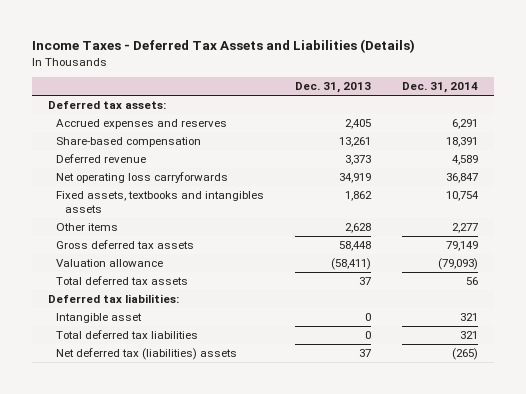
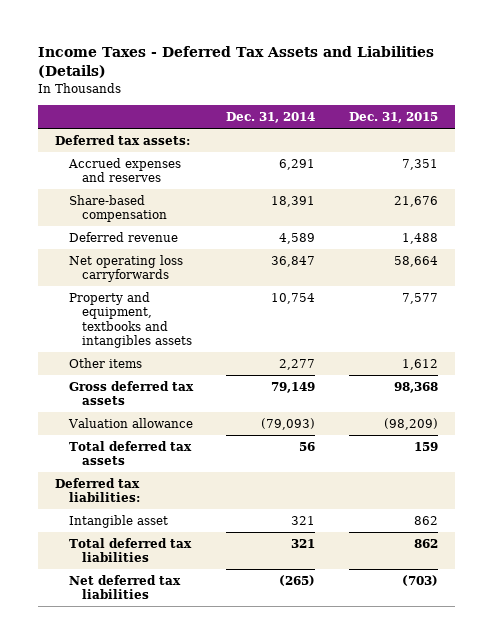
[295,82,372,94] Dec. 31, 2013 -> none
none -> [349,111,439,123] Dec. 31, 2015
[56,191,265,214] Fixed assets, textbooks and intangibles assets -> [68,291,192,348] Property and equipment, textbooks and intangibles assets
[56,348,238,361] Net deferred tax (liabilities) assets -> [68,574,181,600] Net deferred tax liabilities

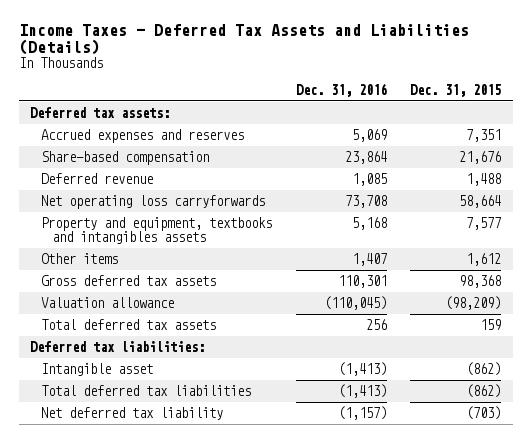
[226,111,316,123] Dec. 31, 2014 -> none
none -> [295,83,387,98] Dec. 31, 2016
[414,515,439,525] 862 -> [466,361,502,376] (862)
[414,538,439,548] 862 -> [466,383,502,398] (862)
[68,574,181,600] Net deferred tax liabilities -> [41,406,224,420] Net deferred tax liability

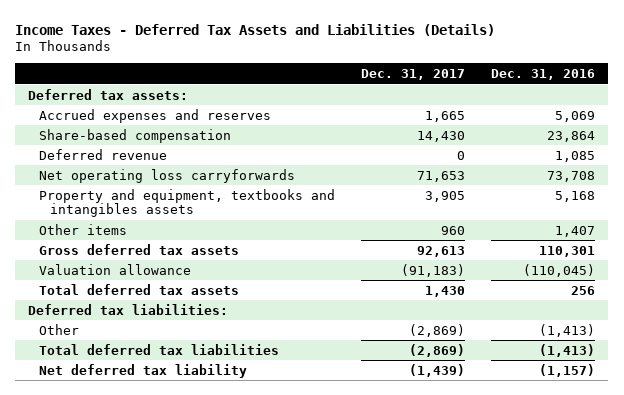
[410,84,502,98] Dec. 31, 2015 -> none
none -> [361,69,466,81] Dec. 31, 2017
[41,362,154,376] Intangible asset -> [39,323,80,335] Other

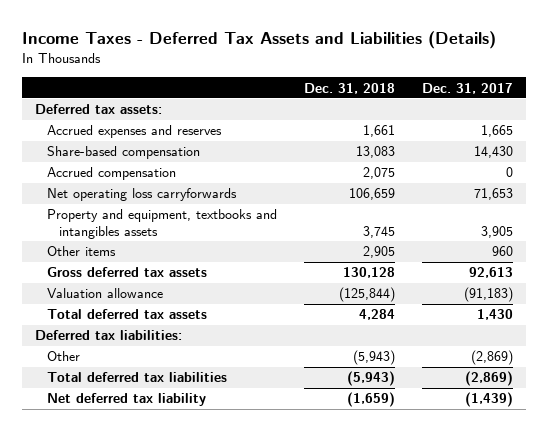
[491,69,596,81] Dec. 31, 2016 -> none
none -> [303,82,395,94] Dec. 31, 2018
[39,148,168,160] Deferred revenue -> [47,167,177,181] Accrued compensation

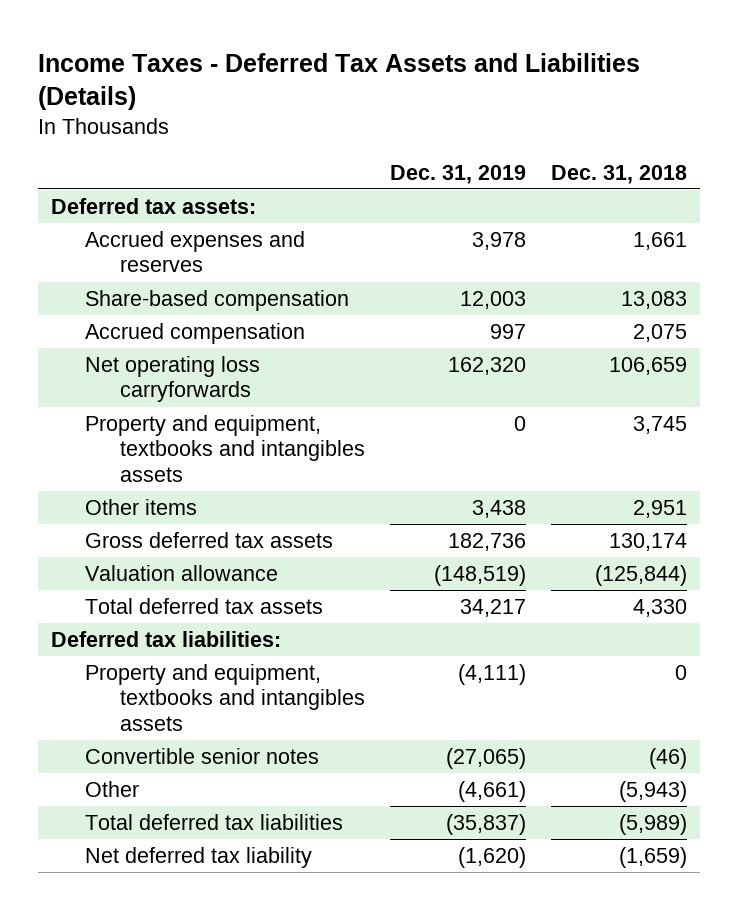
[421,82,513,94] Dec. 31, 2017 -> none
none -> [390,164,527,184] Dec. 31, 2019
[362,246,395,259] 2,905 -> [633,500,688,519] 2,951
[342,267,395,279] 130,128 -> [609,533,688,552] 130,174
[358,309,395,321] 4,284 -> [633,599,688,618] 4,330
none -> [85,664,365,731] Property and equipment, textbooks and intangibles assets
none -> [85,748,320,765] Convertible senior notes
[346,371,395,387] (5,943) -> [619,814,688,836] (5,989)

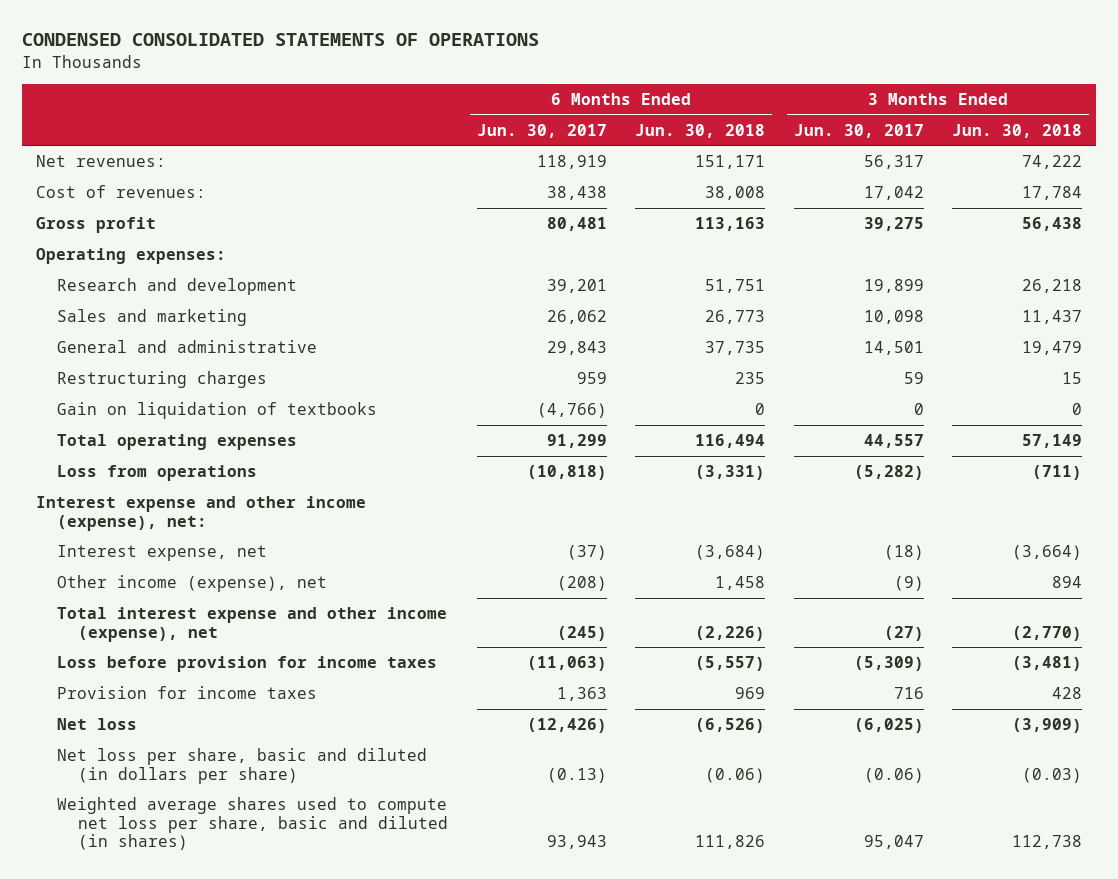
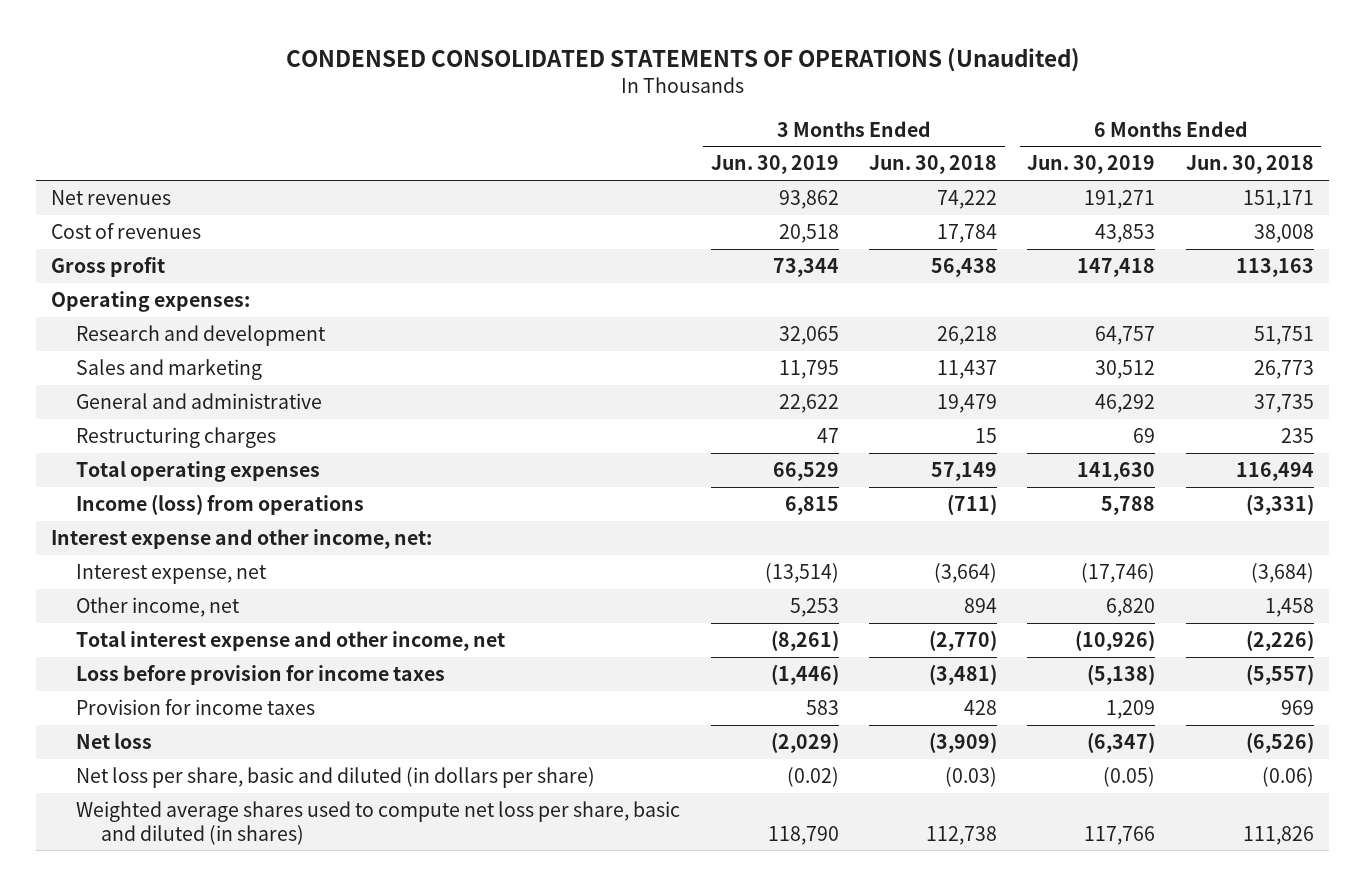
[21,33,539,47] CONDENSED CONSOLIDATED STATEMENTS OF OPERATIONS -> [285,47,1080,72] CONDENSED CONSOLIDATED STATEMENTS OF OPERATIONS (Unaudited)
[476,123,607,138] Jun. 30, 2017 -> none
[793,123,924,138] Jun. 30, 2017 -> none
none -> [710,155,839,175] Jun. 30, 2019
none -> [1027,155,1156,175] Jun. 30, 2019
[35,155,166,168] Net revenues: -> [51,190,172,206] Net revenues
[35,185,206,199] Cost of revenues: -> [51,223,202,240] Cost of revenues
[57,402,378,420] Gain on liquidation of textbooks -> none
[57,465,258,482] Loss from operations -> [76,494,365,516] Income (loss) from operations
[35,496,366,531] Interest expense and other income (expense), net: -> [51,529,433,550] Interest expense and other income, net:
[57,575,328,593] Other income (expense), net -> [76,597,241,618] Other income, net
[57,607,448,642] Total interest expense and other income (expense), net -> [76,631,506,652] Total interest expense and other income, net

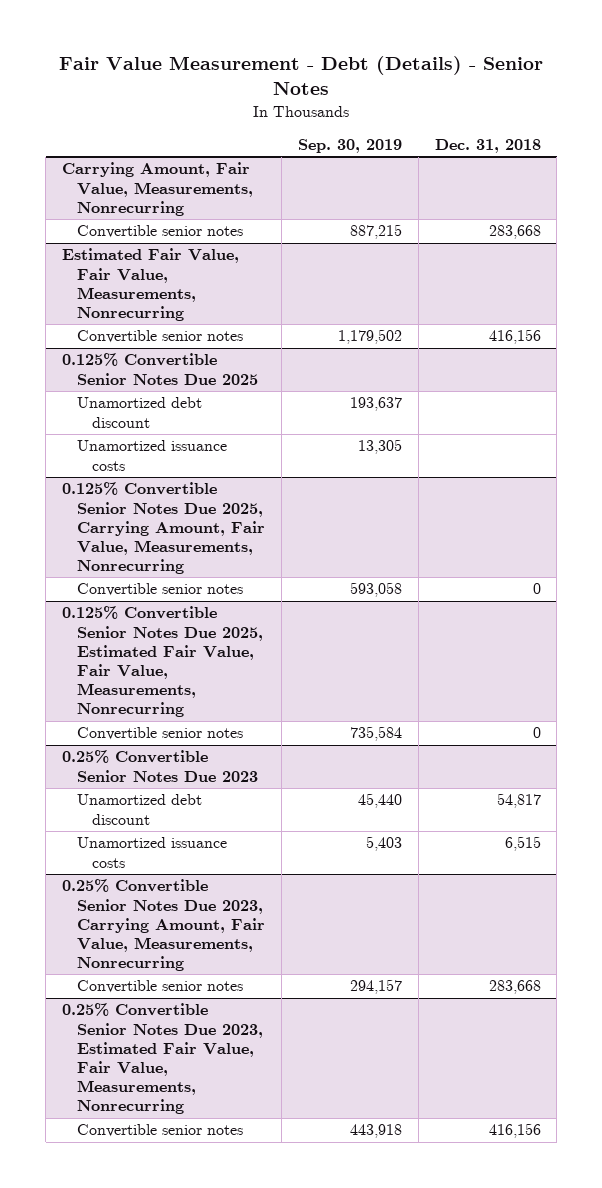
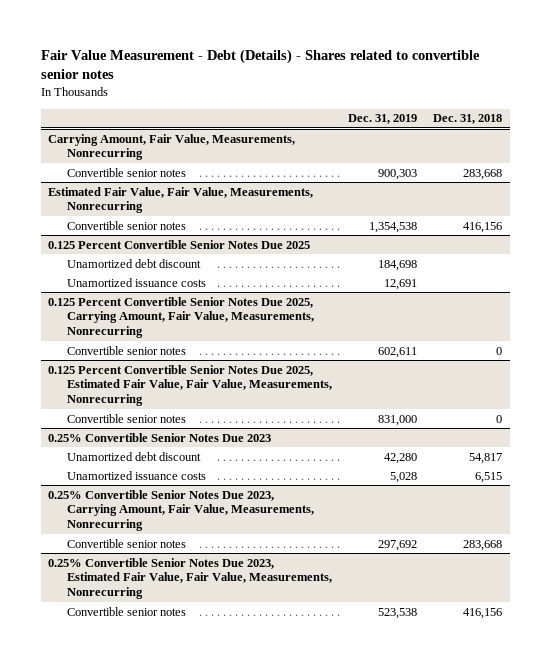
[59,56,544,96] Fair Value Measurement - Debt (Details) - Senior Notes -> [40,48,480,80] Fair Value Measurement - Debt (Details) - Shares related to convertible senior notes
[297,139,402,154] Sep. 30, 2019 -> none
none -> [348,114,418,125] Dec. 31, 2019
[61,353,258,385] 0.125% Convertible Senior Notes Due 2025 -> [48,239,311,249] 0.125 Percent Convertible Senior Notes Due 2025
[61,482,265,575] 0.125% Convertible Senior Notes Due 2025, Carrying Amount, Fair Value, Measurements, Nonrecurring -> [48,296,315,339] 0.125 Percent Convertible Senior Notes Due 2025, Carrying Amount, Fair Value, Measurements, Nonrecurring
[61,606,263,718] 0.125% Convertible Senior Notes Due 2025, Estimated Fair Value, Fair Value, Measurements, Nonrecurring -> [48,364,333,407] 0.125 Percent Convertible Senior Notes Due 2025, Estimated Fair Value, Fair Value, Measurements, Nonrecurring

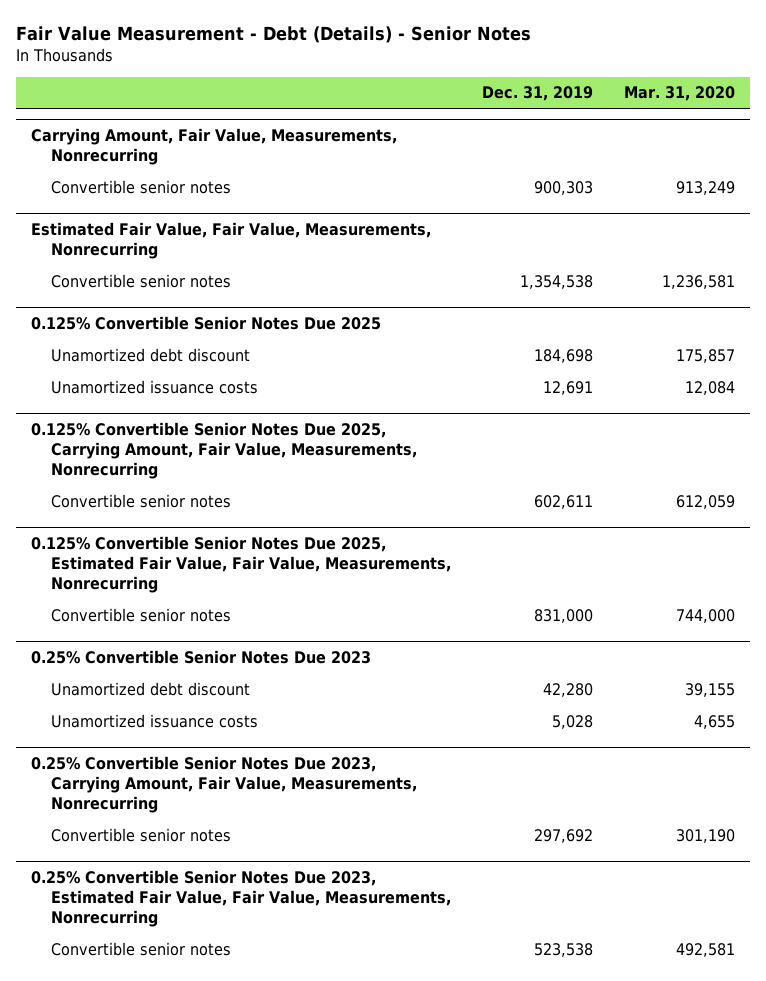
[40,48,480,80] Fair Value Measurement - Debt (Details) - Shares related to convertible senior notes -> [15,25,531,43] Fair Value Measurement - Debt (Details) - Senior Notes
[432,114,502,125] Dec. 31, 2018 -> none
none -> [623,86,735,102] Mar. 31, 2020
[48,239,311,249] 0.125 Percent Convertible Senior Notes Due 2025 -> [31,315,382,330] 0.125% Convertible Senior Notes Due 2025
[48,296,315,339] 0.125 Percent Convertible Senior Notes Due 2025, Carrying Amount, Fair Value, Measurements, Nonrecurring -> [31,421,418,479] 0.125% Convertible Senior Notes Due 2025, Carrying Amount, Fair Value, Measurements, Nonrecurring
[48,364,333,407] 0.125 Percent Convertible Senior Notes Due 2025, Estimated Fair Value, Fair Value, Measurements, Nonrecurring -> [31,535,452,593] 0.125% Convertible Senior Notes Due 2025, Estimated Fair Value, Fair Value, Measurements, Nonrecurring

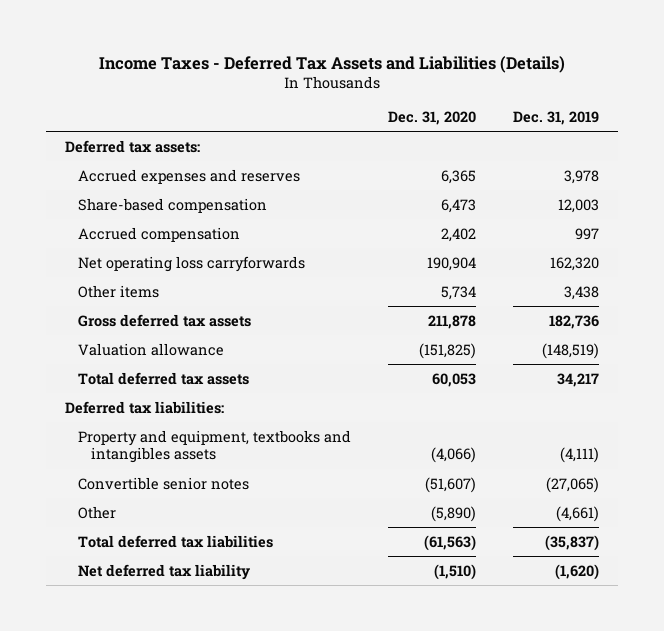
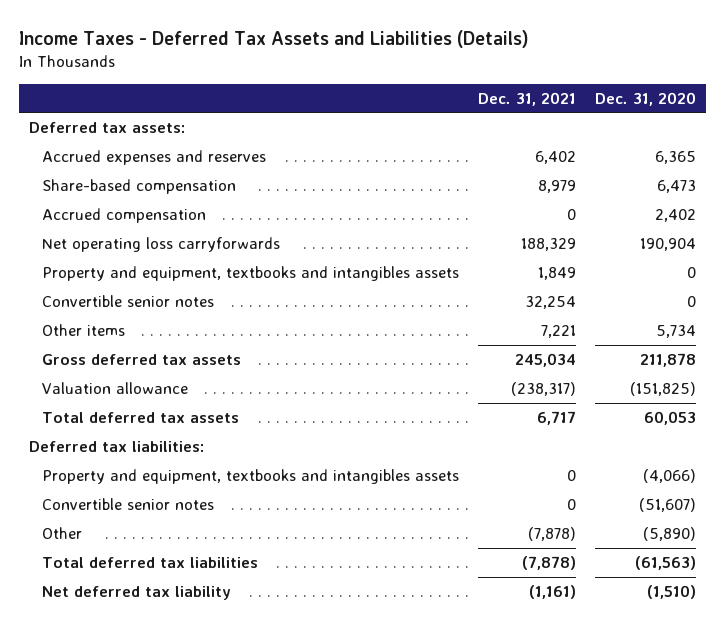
[513,110,600,125] Dec. 31, 2019 -> none
none -> [478,91,577,106] Dec. 31, 2021
none -> [42,266,460,282] Property and equipment, textbooks and intangibles assets
none -> [42,295,215,308] Convertible senior notes

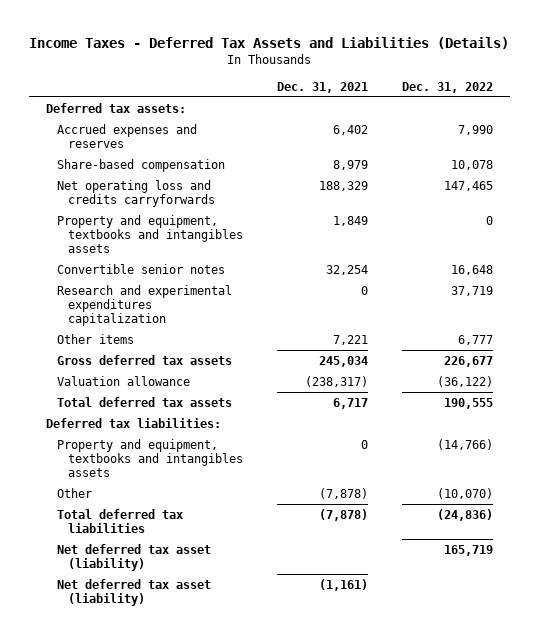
[595,91,697,106] Dec. 31, 2020 -> none
none -> [401,81,493,93] Dec. 31, 2022
[42,208,207,224] Accrued compensation -> none
[42,237,281,253] Net operating loss carryforwards -> [56,179,215,207] Net operating loss and credits carryforwards
none -> [56,284,232,327] Research and experimental expenditures capitalization
[42,498,215,511] Convertible senior notes -> none
none -> [56,543,211,571] Net deferred tax asset (liability)
[42,586,232,601] Net deferred tax liability -> [56,578,211,606] Net deferred tax asset (liability)

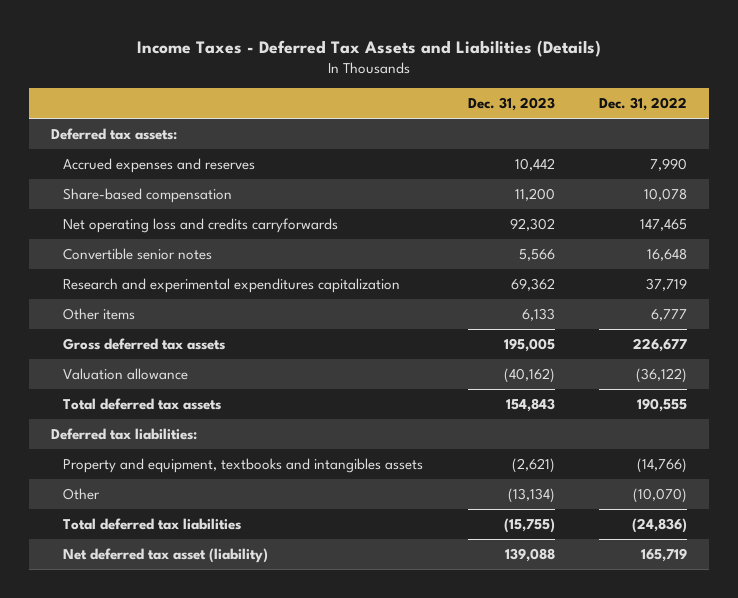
[276,81,368,93] Dec. 31, 2021 -> none
none -> [467,97,555,112] Dec. 31, 2023
[56,214,243,254] Property and equipment, textbooks and intangibles assets -> none
[56,578,211,606] Net deferred tax asset (liability) -> none

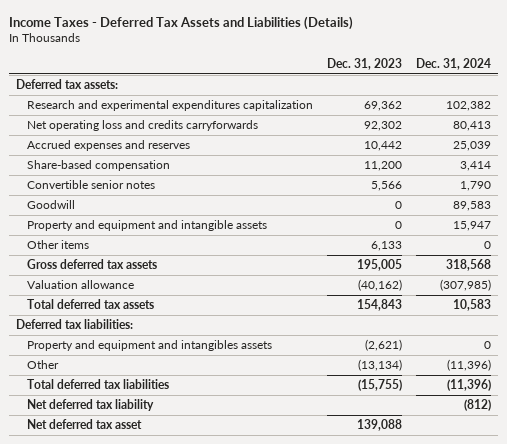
[599,97,688,112] Dec. 31, 2022 -> none
none -> [415,57,491,70] Dec. 31, 2024
[63,277,401,293] Research and experimental expenditures capitalization -> [27,100,314,112] Research and experimental expenditures capitalization
[63,217,339,233] Net operating loss and credits carryforwards -> [27,120,259,132] Net operating loss and credits carryforwards
none -> [27,200,76,210] Goodwill
none -> [27,220,268,232] Property and equipment and intangible assets
[63,457,424,473] Property and equipment, textbooks and intangibles assets -> [27,340,273,352] Property and equipment and intangibles assets
none -> [27,399,155,412] Net deferred tax liability
[63,547,269,563] Net deferred tax asset (liability) -> [27,419,143,430] Net deferred tax asset

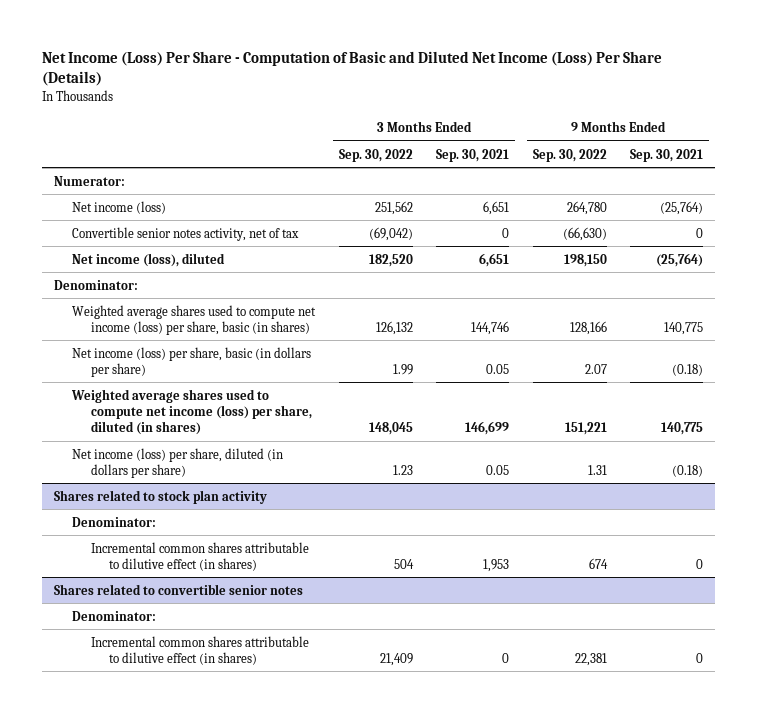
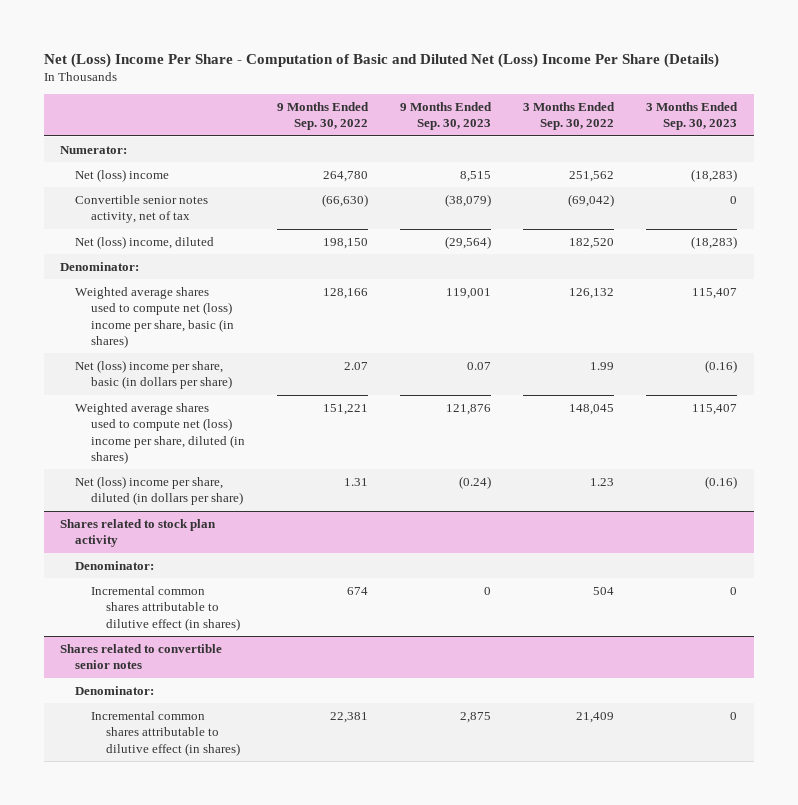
[42,50,663,87] Net Income (Loss) Per Share - Computation of Basic and Diluted Net Income (Loss) Per Share (Details) -> [44,53,720,69] Net (Loss) Income Per Share - Computation of Basic and Diluted Net (Loss) Income Per Share (Details)
[436,148,510,162] Sep. 30, 2021 -> none
[630,148,704,162] Sep. 30, 2021 -> none
none -> [399,102,492,131] 9 Months Ended Sep. 30, 2023
none -> [646,102,739,131] 3 Months Ended Sep. 30, 2023
[72,200,167,214] Net income (loss) -> [75,168,170,182] Net (loss) income
[72,252,226,267] Net income (loss), diluted -> [75,235,215,249] Net (loss) income, diluted
[72,304,317,335] Weighted average shares used to compute net income (loss) per share, basic (in shares) -> [75,286,234,348] Weighted average shares used to compute net (loss) income per share, basic (in shares)
[72,346,312,377] Net income (loss) per share, basic (in dollars per share) -> [75,359,232,390] Net (loss) income per share, basic (in dollars per share)
[71,388,312,435] Weighted average shares used to compute net income (loss) per share, diluted (in shares) -> [75,402,245,464] Weighted average shares used to compute net (loss) income per share, diluted (in shares)
[72,447,284,478] Net income (loss) per share, diluted (in dollars per share) -> [75,475,243,506] Net (loss) income per share, diluted (in dollars per share)

